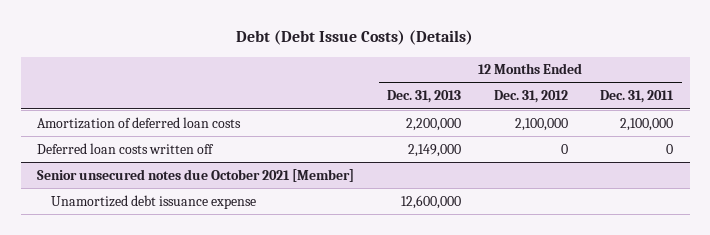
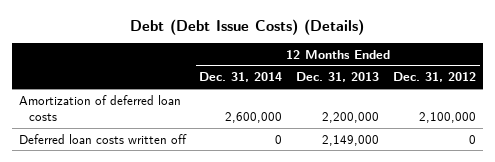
[600,90,675,104] Dec. 31, 2011 -> none
none -> [199,72,283,83] Dec. 31, 2014
[36,168,354,182] Senior unsecured notes due October 2021 [Member] -> none
[50,194,256,209] Unamortized debt issuance expense -> none

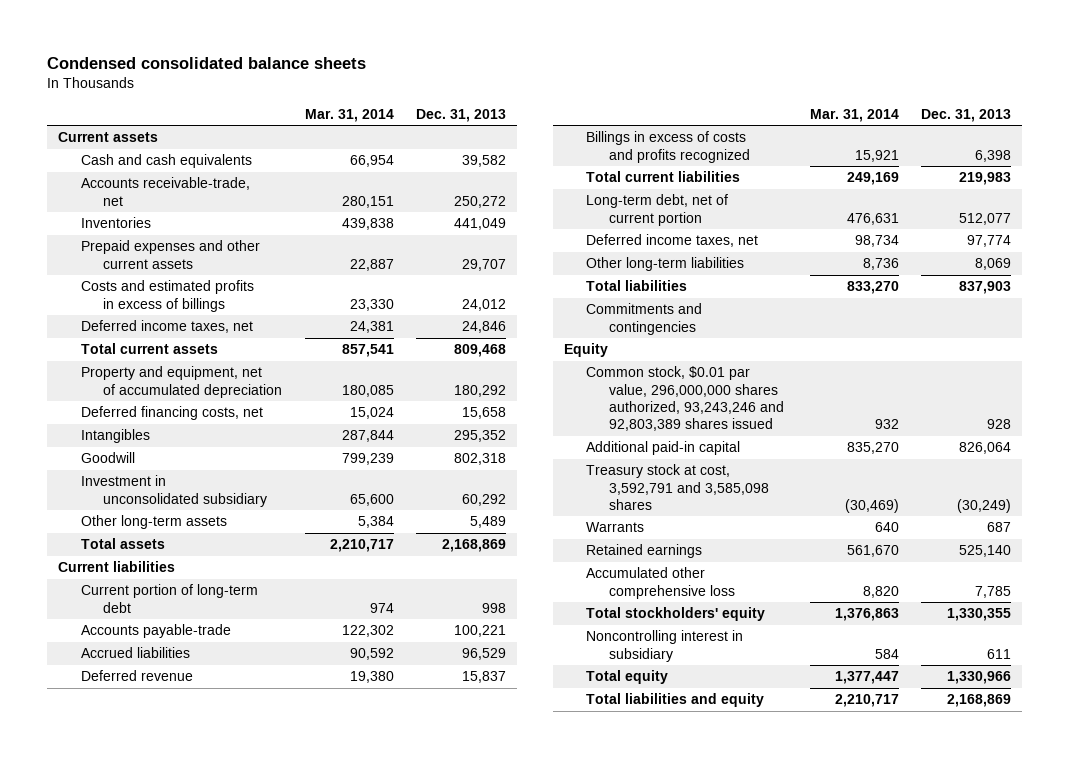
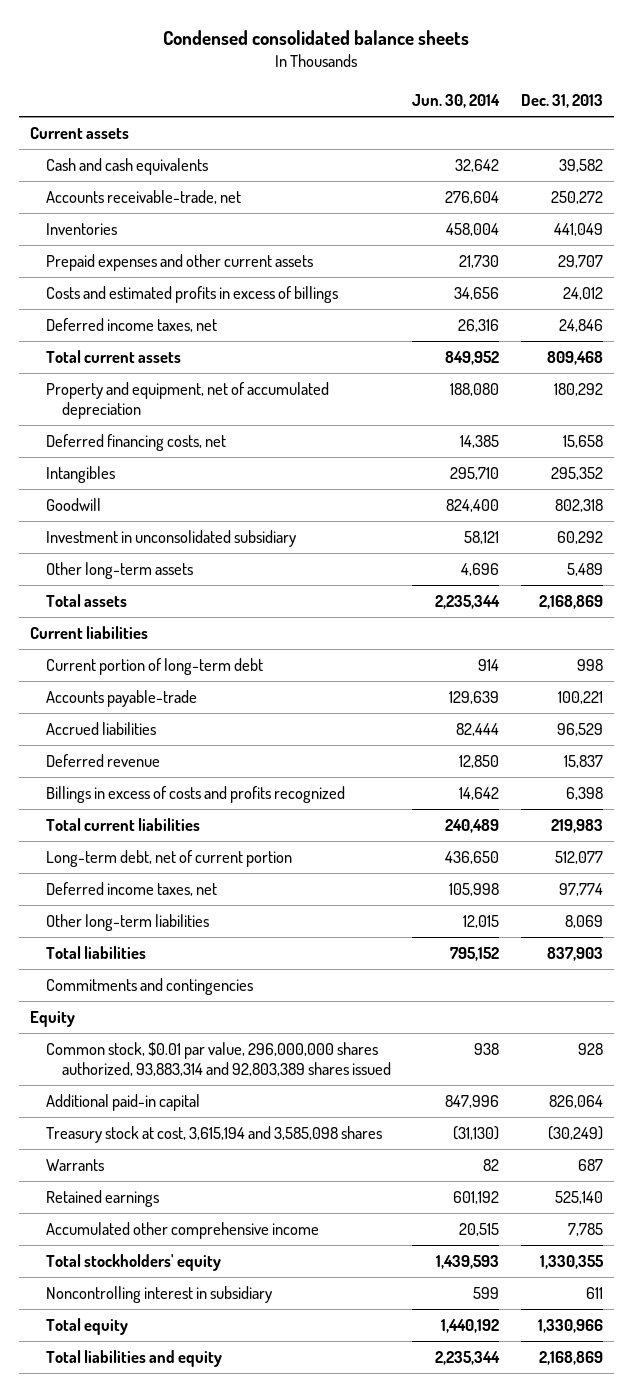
[304,108,394,122] Mar. 31, 2014 -> none
none -> [412,94,501,109] Jun. 30, 2014
[586,366,784,432] Common stock, $0.01 par value, 296,000,000 shares authorized, 93,243,246 and 92,803,389 shares issued -> [45,1042,391,1077] Common stock, $0.01 par value, 296,000,000 shares authorized, 93,883,314 and 92,803,389 shares issued
[586,464,769,511] Treasury stock at cost, 3,592,791 and 3,585,098 shares -> [45,1126,382,1144] Treasury stock at cost, 3,615,194 and 3,585,098 shares
[586,567,735,599] Accumulated other comprehensive loss -> [45,1222,319,1240] Accumulated other comprehensive income

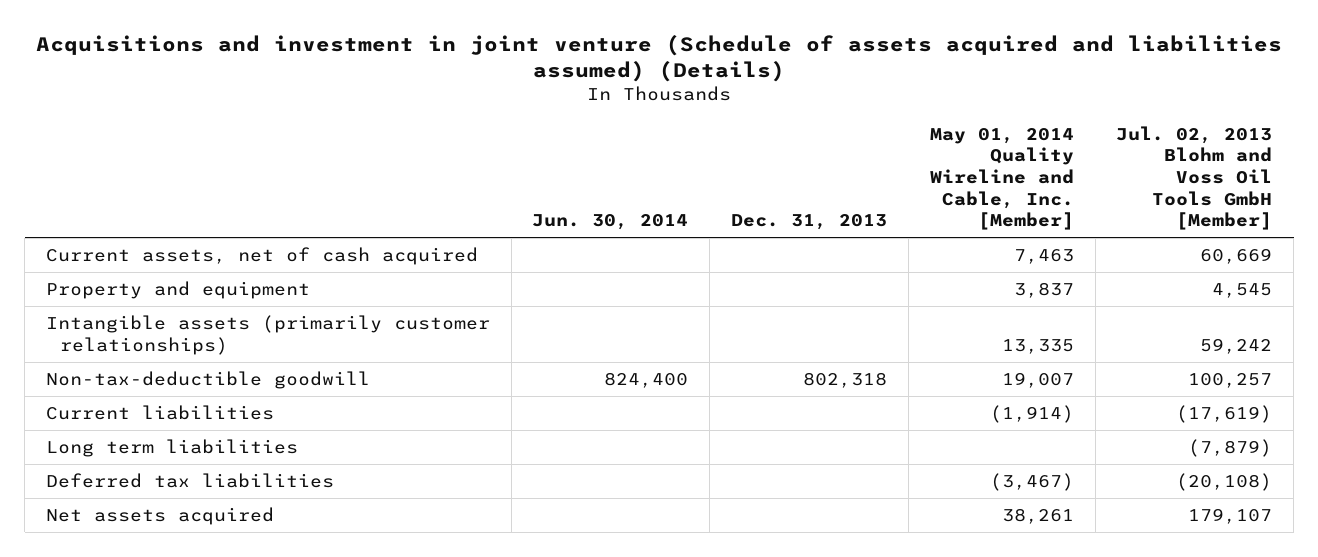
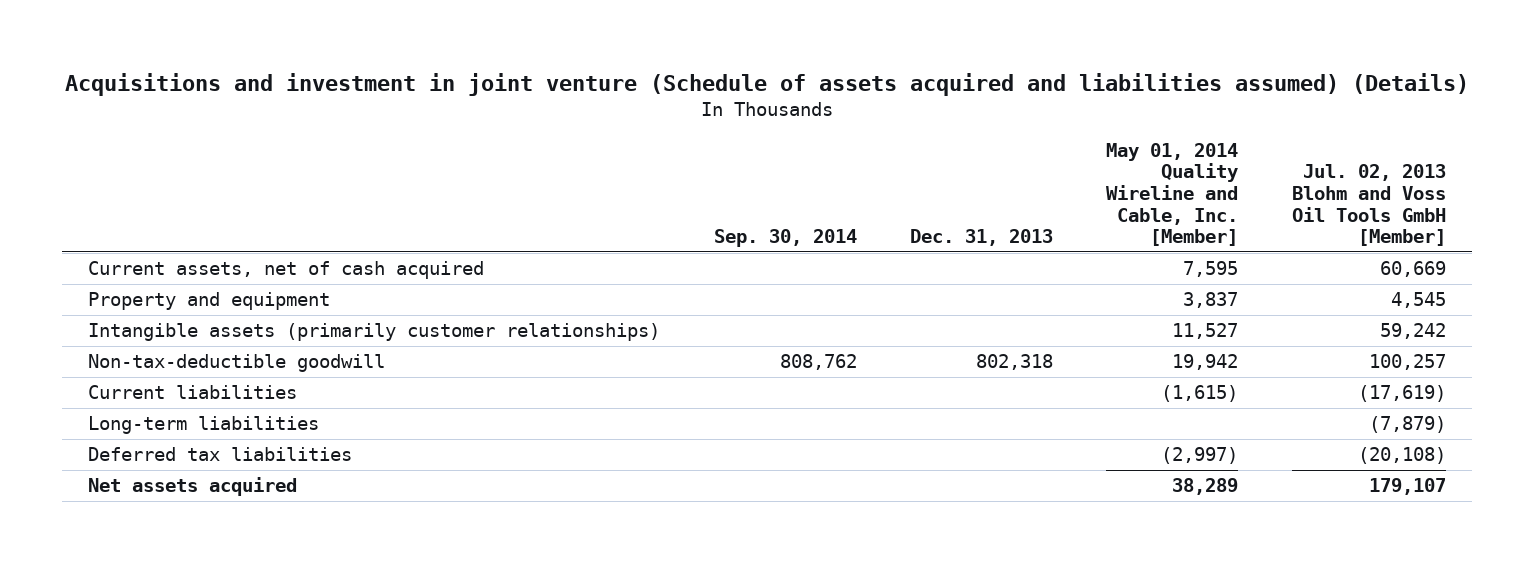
[532,214,689,231] Jun. 30, 2014 -> none
none -> [713,229,857,248] Sep. 30, 2014
[1013,248,1074,264] 7,463 -> [1183,261,1239,278] 7,595
[1001,338,1074,354] 13,335 -> [1172,323,1239,340] 11,527
[1001,371,1074,388] 19,007 -> [1172,354,1239,371] 19,942
[989,404,1074,423] (1,914) -> [1161,385,1239,403] (1,615)
[45,438,298,457] Long term liabilities -> [88,416,320,435] Long-term liabilities
[989,472,1074,491] (3,467) -> [1161,447,1239,465] (2,997)
[1001,507,1074,524] 38,261 -> [1172,478,1239,496] 38,289

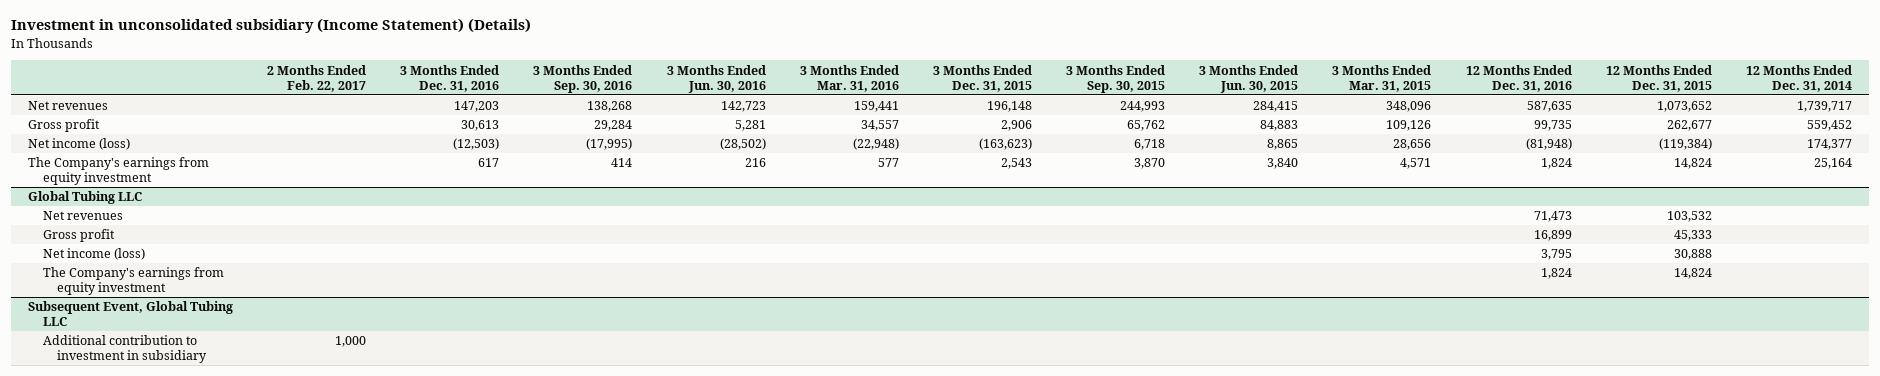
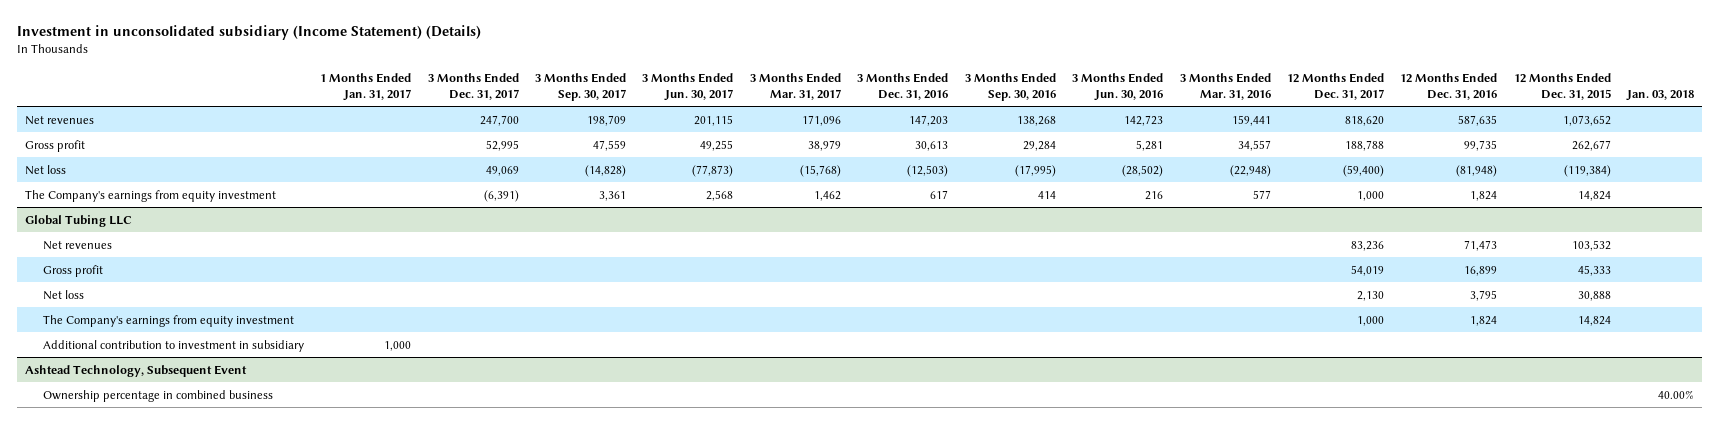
[267,64,367,92] 2 Months Ended Feb. 22, 2017 -> none
[932,64,1032,92] 3 Months Ended Dec. 31, 2015 -> none
[1066,64,1166,93] 3 Months Ended Sep. 30, 2015 -> none
[1199,64,1299,93] 3 Months Ended Jun. 30, 2015 -> none
[1332,64,1432,92] 3 Months Ended Mar. 31, 2015 -> none
[1745,64,1852,92] 12 Months Ended Dec. 31, 2014 -> none
none -> [320,73,412,101] 1 Months Ended Jan. 31, 2017
none -> [427,73,519,100] 3 Months Ended Dec. 31, 2017
none -> [534,73,626,101] 3 Months Ended Sep. 30, 2017
none -> [642,73,734,101] 3 Months Ended Jun. 30, 2017
none -> [749,73,841,100] 3 Months Ended Mar. 31, 2017
none -> [1286,73,1384,100] 12 Months Ended Dec. 31, 2017
none -> [1626,89,1695,101] Jan. 03, 2018
[27,138,130,151] Net income (loss) -> [25,164,67,175] Net loss
[42,248,145,261] Net income (loss) -> [42,289,84,300] Net loss
[27,301,233,327] Subsequent Event, Global Tubing LLC -> none
none -> [25,364,248,377] Ashtead Technology, Subsequent Event
none -> [42,389,273,402] Ownership percentage in combined business

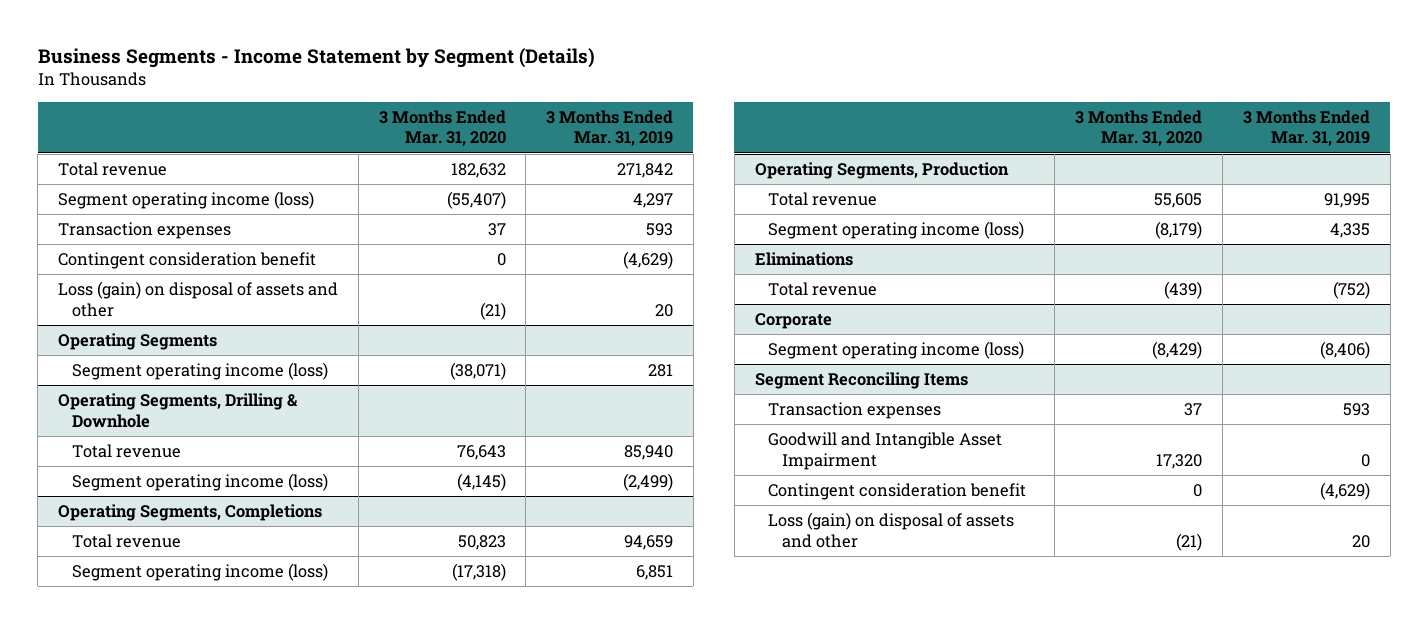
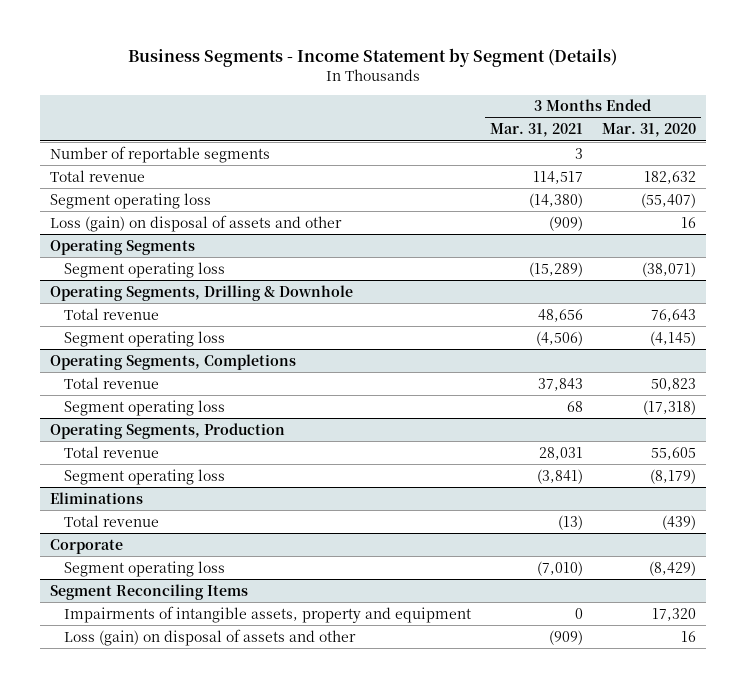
[546,109,674,147] 3 Months Ended Mar. 31, 2019 -> none
none -> [490,123,584,138] Mar. 31, 2021
none -> [49,145,270,163] Number of reportable segments
[58,222,232,240] Transaction expenses -> none
[58,252,317,270] Contingent consideration benefit -> none
[58,191,315,210] Segment operating income (loss) -> [49,192,211,209] Segment operating loss
[479,301,506,320] (21) -> [681,216,697,228] 16
[71,362,328,381] Segment operating income (loss) -> [64,261,226,278] Segment operating loss
[71,473,328,492] Segment operating income (loss) -> [64,330,226,347] Segment operating loss
[71,563,328,582] Segment operating income (loss) -> [64,399,226,416] Segment operating loss
[768,221,1025,240] Segment operating income (loss) -> [64,468,226,485] Segment operating loss
[768,341,1025,360] Segment operating income (loss) -> [64,560,226,577] Segment operating loss
[768,402,942,420] Transaction expenses -> none
[768,483,1027,501] Contingent consideration benefit -> none
[768,432,1003,470] Goodwill and Intangible Asset Impairment -> [64,605,472,623] Impairments of intangible assets, property and equipment
[1176,532,1203,551] (21) -> [681,630,697,642] 16

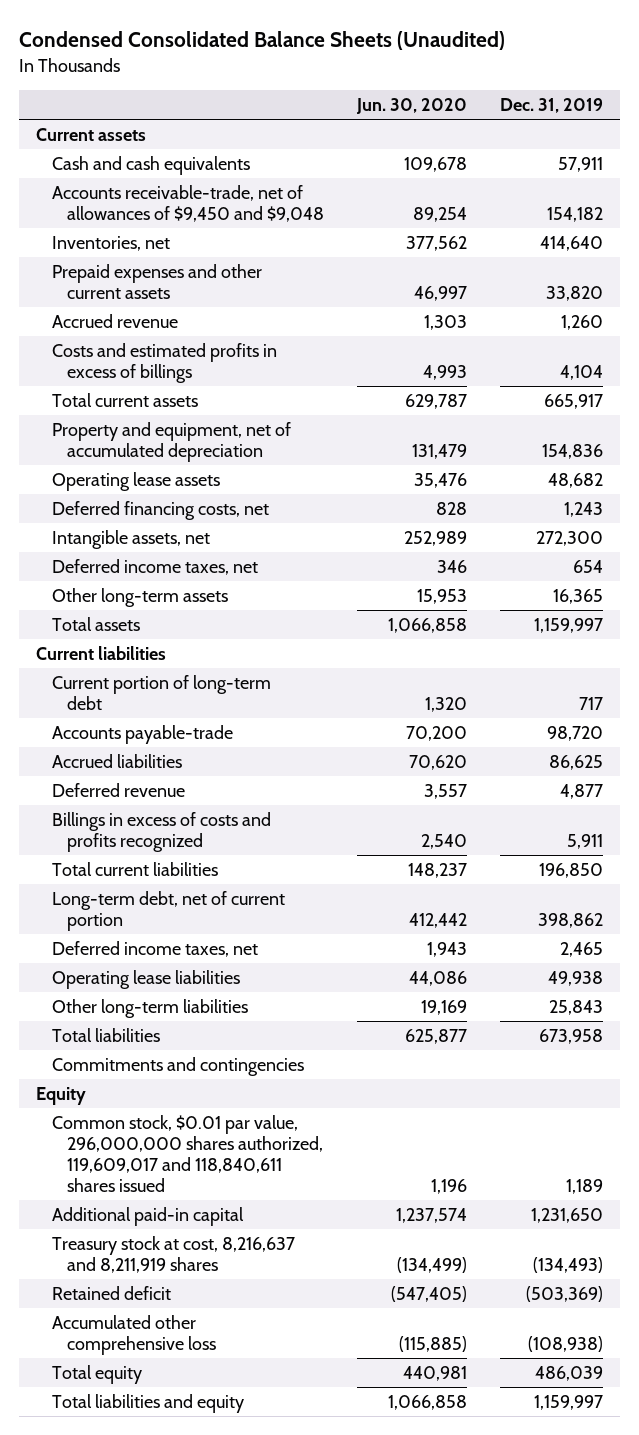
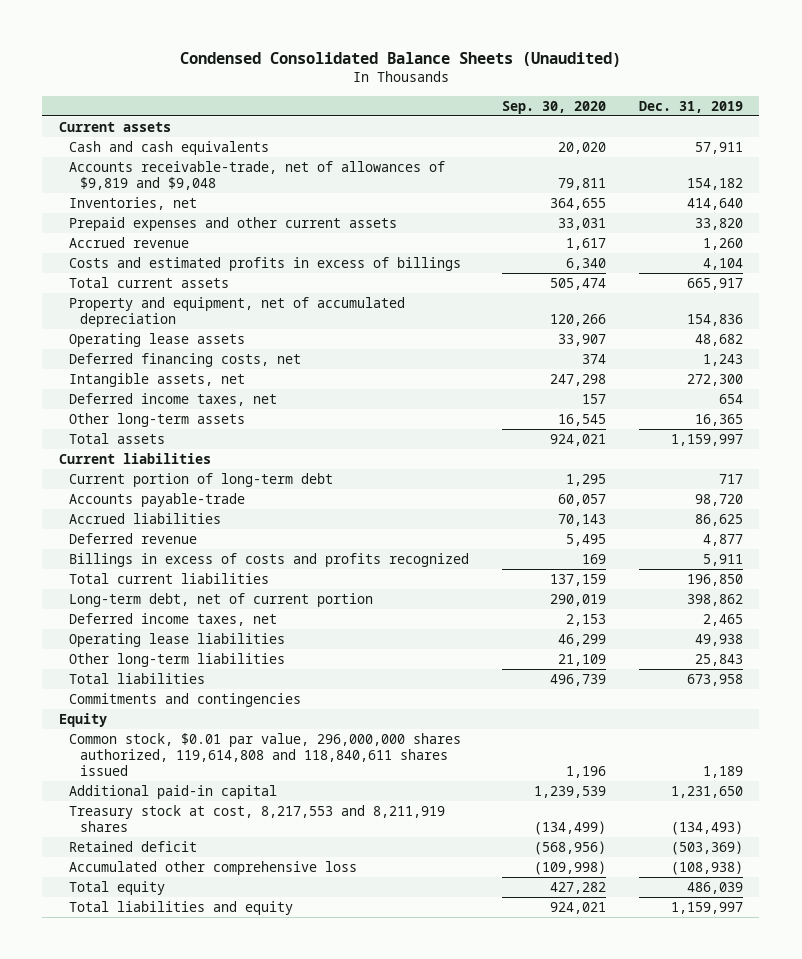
[356,97,468,114] Jun. 30, 2020 -> none
none -> [502,100,607,114] Sep. 30, 2020
[51,184,325,222] Accounts receivable-trade, net of allowances of $9,450 and $9,048 -> [69,160,446,190] Accounts receivable-trade, net of allowances of $9,819 and $9,048
[51,1114,324,1192] Common stock, $0.01 par value, 296,000,000 shares authorized, 119,609,017 and 118,840,611 shares issued -> [69,732,462,776] Common stock, $0.01 par value, 296,000,000 shares authorized, 119,614,808 and 118,840,611 shares issued
[51,1235,295,1273] Treasury stock at cost, 8,216,637 and 8,211,919 shares -> [69,804,446,832] Treasury stock at cost, 8,217,553 and 8,211,919 shares

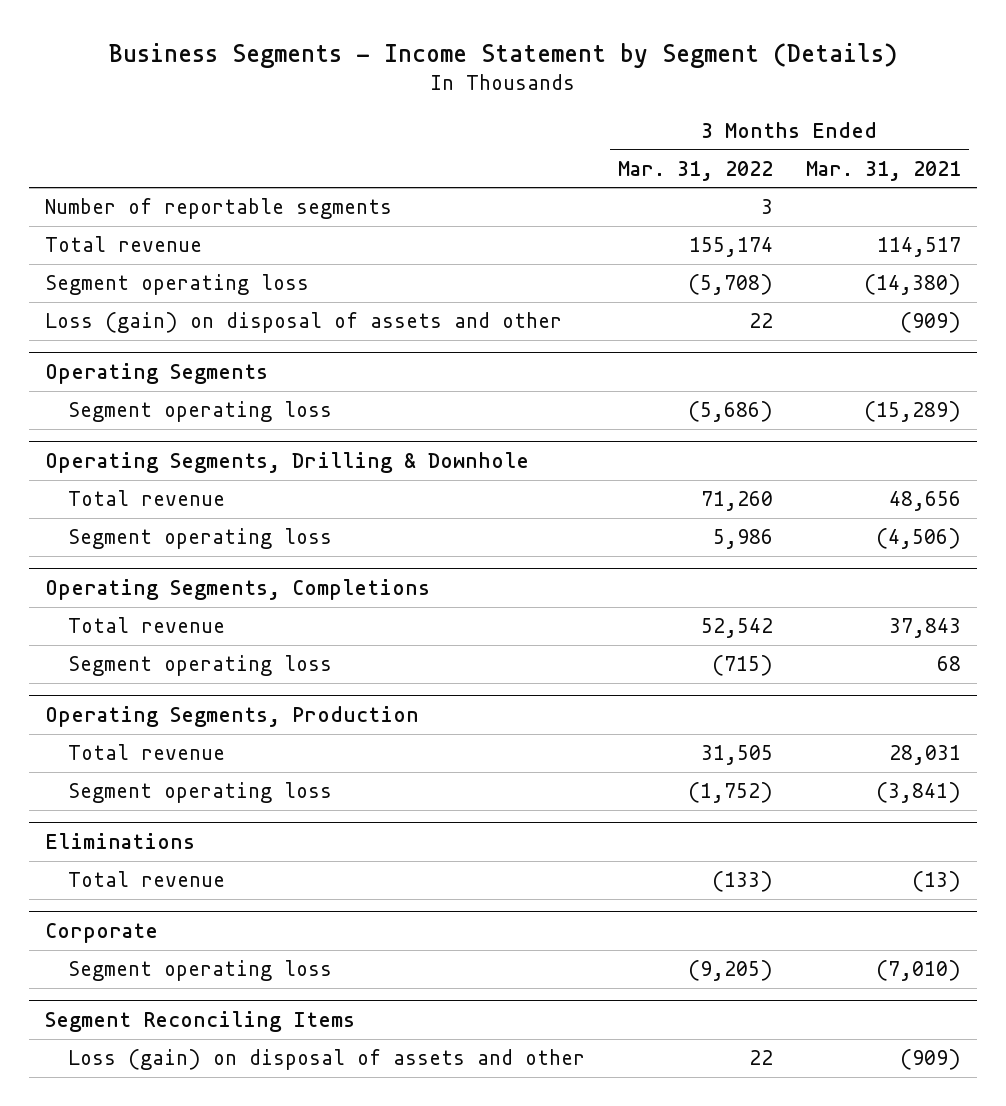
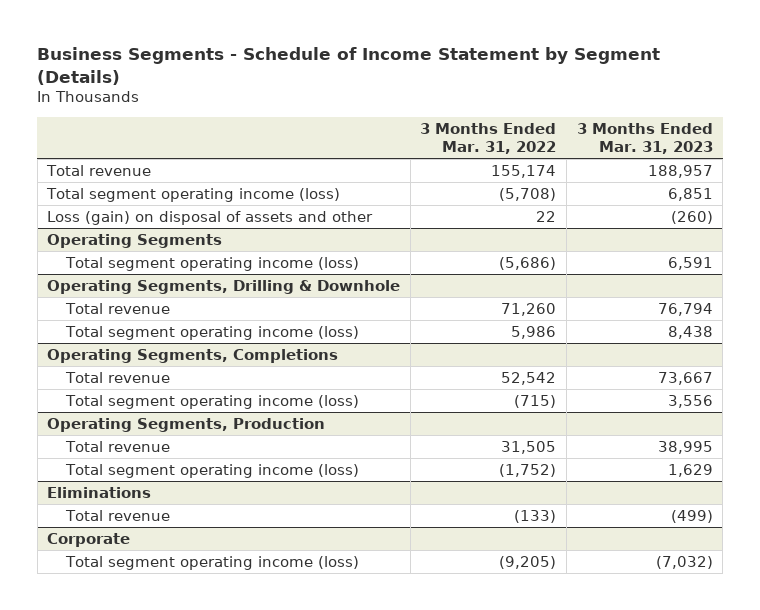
[108,42,897,68] Business Segments - Income Statement by Segment (Details) -> [37,46,661,85] Business Segments - Schedule of Income Statement by Segment (Details)
[805,160,961,181] Mar. 31, 2021 -> none
none -> [576,123,713,154] 3 Months Ended Mar. 31, 2023
[45,198,393,220] Number of reportable segments -> none
[45,274,310,296] Segment operating loss -> [46,188,341,203] Total segment operating income (loss)
[67,401,332,423] Segment operating loss -> [64,257,359,272] Total segment operating income (loss)
[67,528,332,550] Segment operating loss -> [64,326,359,341] Total segment operating income (loss)
[67,655,332,677] Segment operating loss -> [64,395,359,410] Total segment operating income (loss)
[67,782,332,804] Segment operating loss -> [64,464,359,479] Total segment operating income (loss)
[45,1011,356,1033] Segment Reconciling Items -> none
[67,1049,585,1071] Loss (gain) on disposal of assets and other -> none
[67,960,332,982] Segment operating loss -> [64,556,359,571] Total segment operating income (loss)

